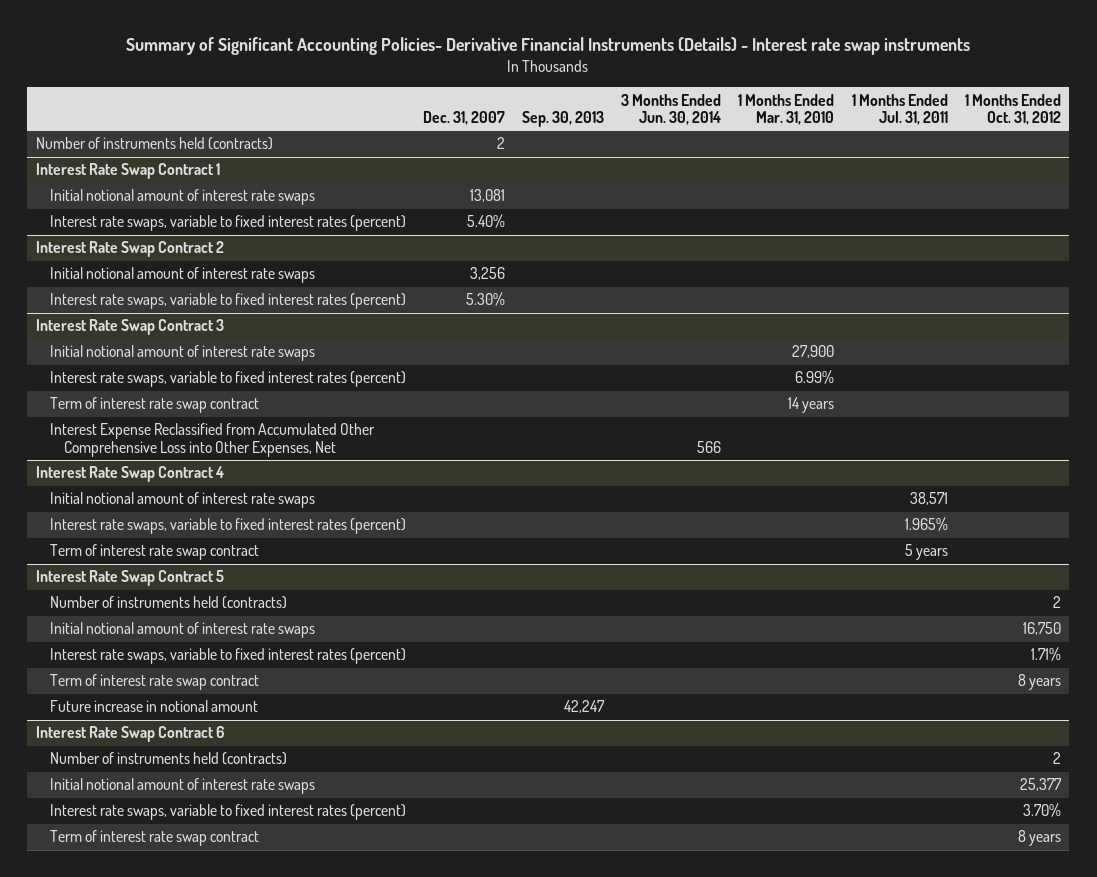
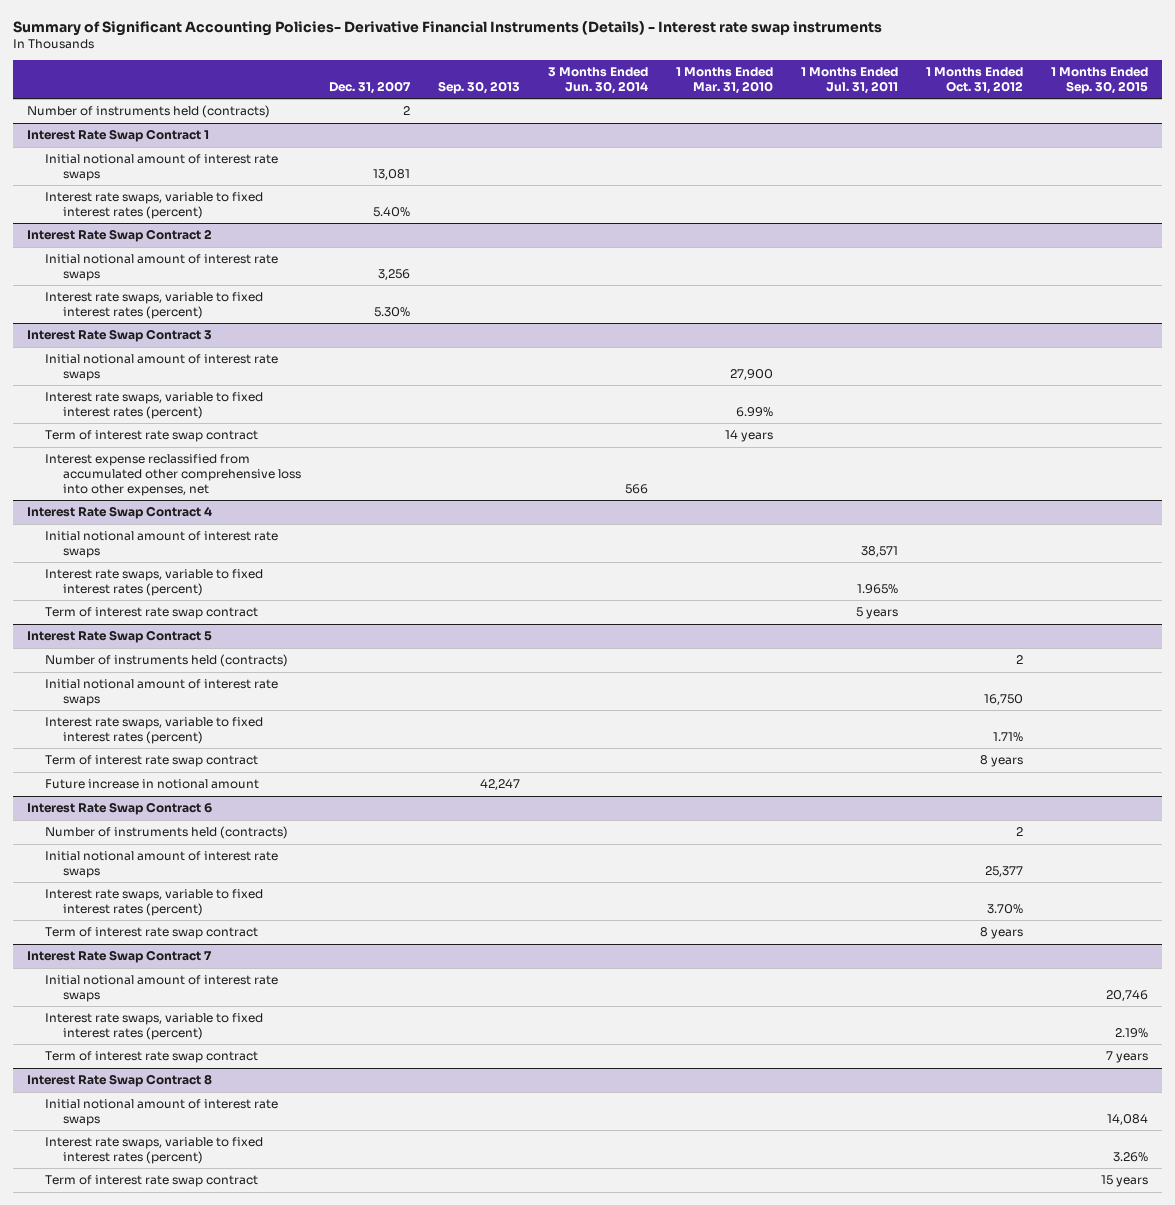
none -> [1050,67,1148,95] 1 Months Ended Sep. 30, 2015
[49,423,375,458] Interest Expense Reclassified from Accumulated Other Comprehensive Loss into Other Expenses, Net -> [44,454,301,496] Interest expense reclassified from accumulated other comprehensive loss into other expenses, net
none -> [26,950,212,964] Interest Rate Swap Contract 7
none -> [44,975,278,1002] Initial notional amount of interest rate swaps
none -> [44,1013,263,1040] Interest rate swaps, variable to fixed interest rates (percent)
none -> [44,1051,258,1064] Term of interest rate swap contract
none -> [26,1074,212,1088] Interest Rate Swap Contract 8
none -> [44,1099,278,1126] Initial notional amount of interest rate swaps
none -> [44,1137,263,1164] Interest rate swaps, variable to fixed interest rates (percent)
none -> [44,1175,258,1188] Term of interest rate swap contract

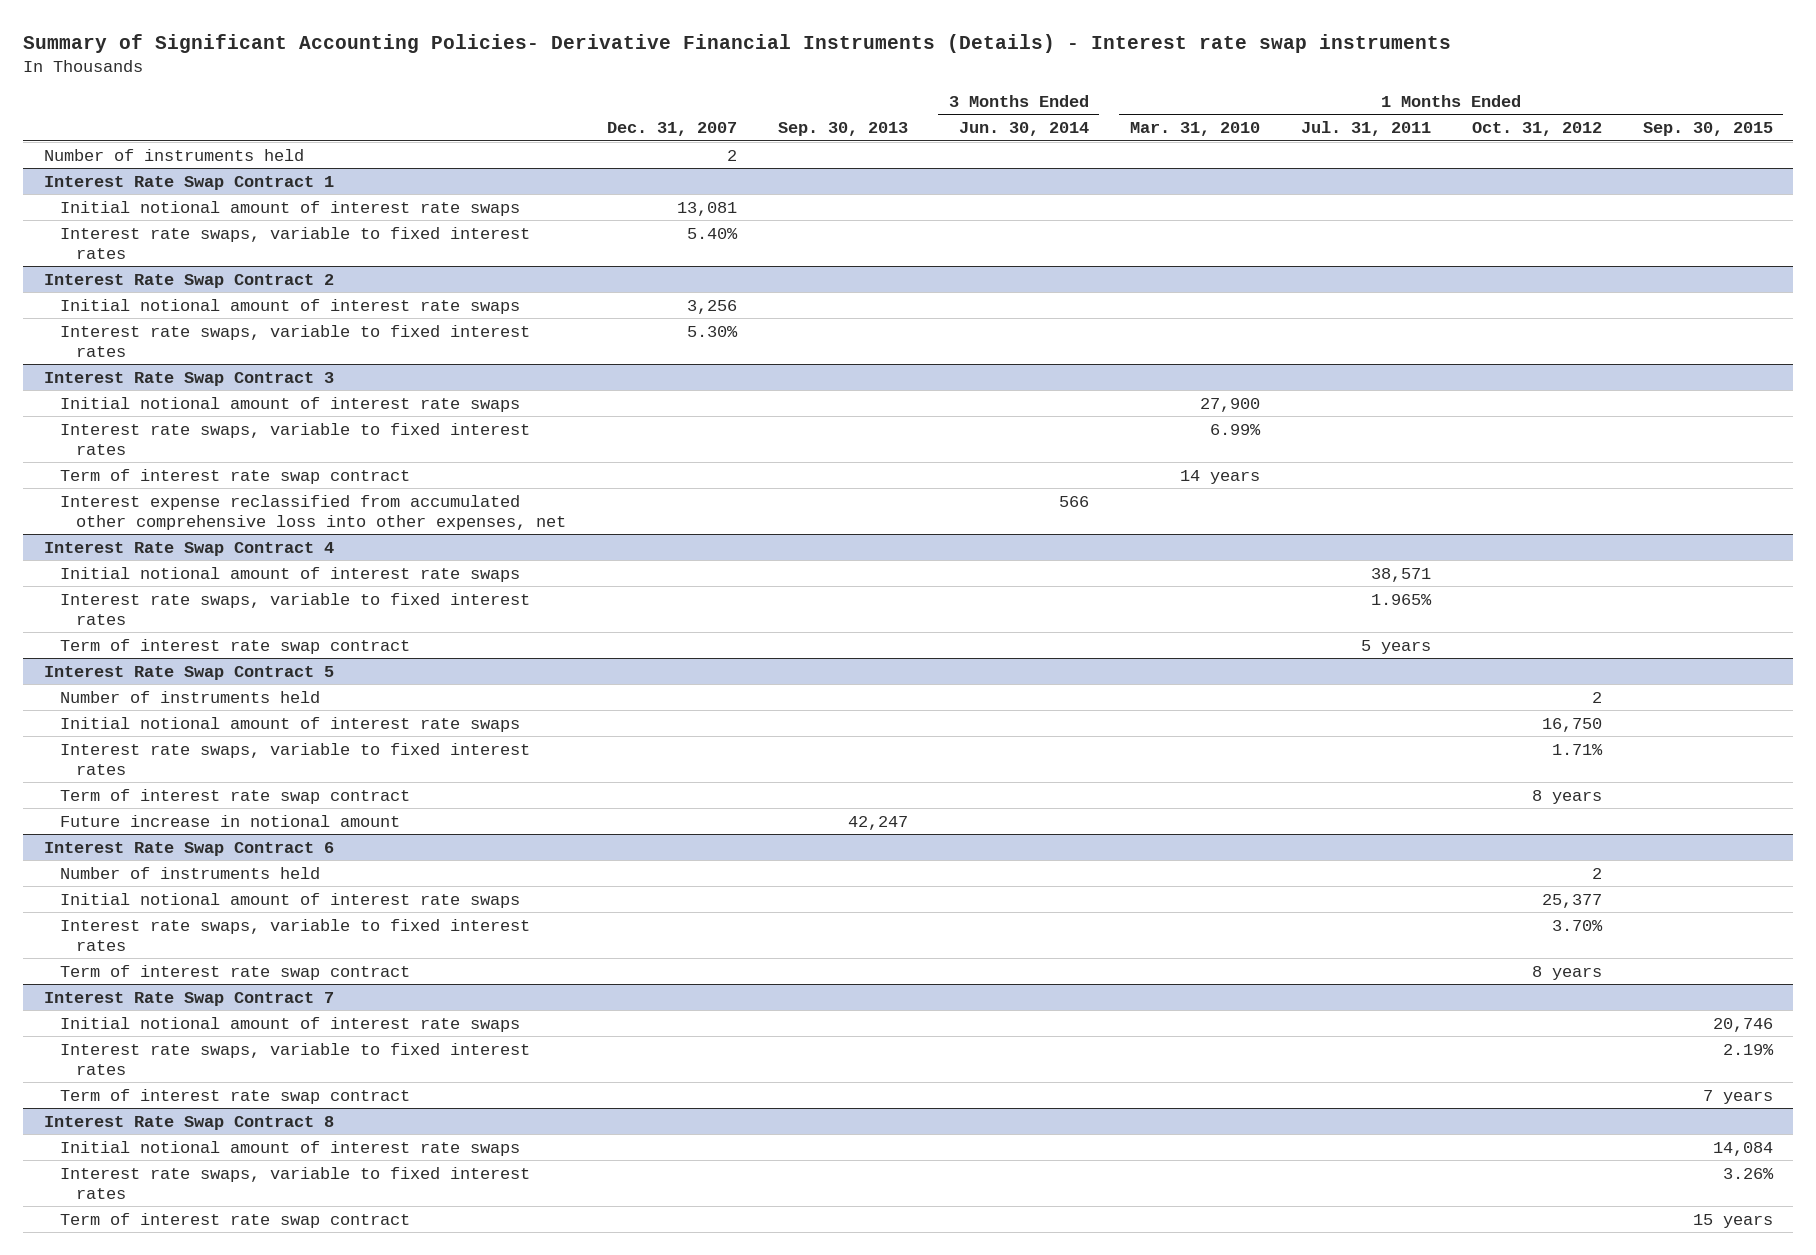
[26,105,270,119] Number of instruments held (contracts) -> [43,148,304,161] Number of instruments held
[44,192,263,219] Interest rate swaps, variable to fixed interest rates (percent) -> [59,226,530,259] Interest rate swaps, variable to fixed interest rates
[44,292,263,319] Interest rate swaps, variable to fixed interest rates (percent) -> [59,324,530,357] Interest rate swaps, variable to fixed interest rates
[44,392,263,419] Interest rate swaps, variable to fixed interest rates (percent) -> [59,422,530,455] Interest rate swaps, variable to fixed interest rates
[44,569,263,596] Interest rate swaps, variable to fixed interest rates (percent) -> [59,592,530,625] Interest rate swaps, variable to fixed interest rates
[44,654,288,668] Number of instruments held (contracts) -> [59,690,320,703] Number of instruments held
[44,717,263,744] Interest rate swaps, variable to fixed interest rates (percent) -> [59,742,530,775] Interest rate swaps, variable to fixed interest rates
[44,826,288,840] Number of instruments held (contracts) -> [59,866,320,879] Number of instruments held
[44,889,263,916] Interest rate swaps, variable to fixed interest rates (percent) -> [59,918,530,951] Interest rate swaps, variable to fixed interest rates
[44,1013,263,1040] Interest rate swaps, variable to fixed interest rates (percent) -> [59,1042,530,1075] Interest rate swaps, variable to fixed interest rates
[44,1137,263,1164] Interest rate swaps, variable to fixed interest rates (percent) -> [59,1166,530,1199] Interest rate swaps, variable to fixed interest rates

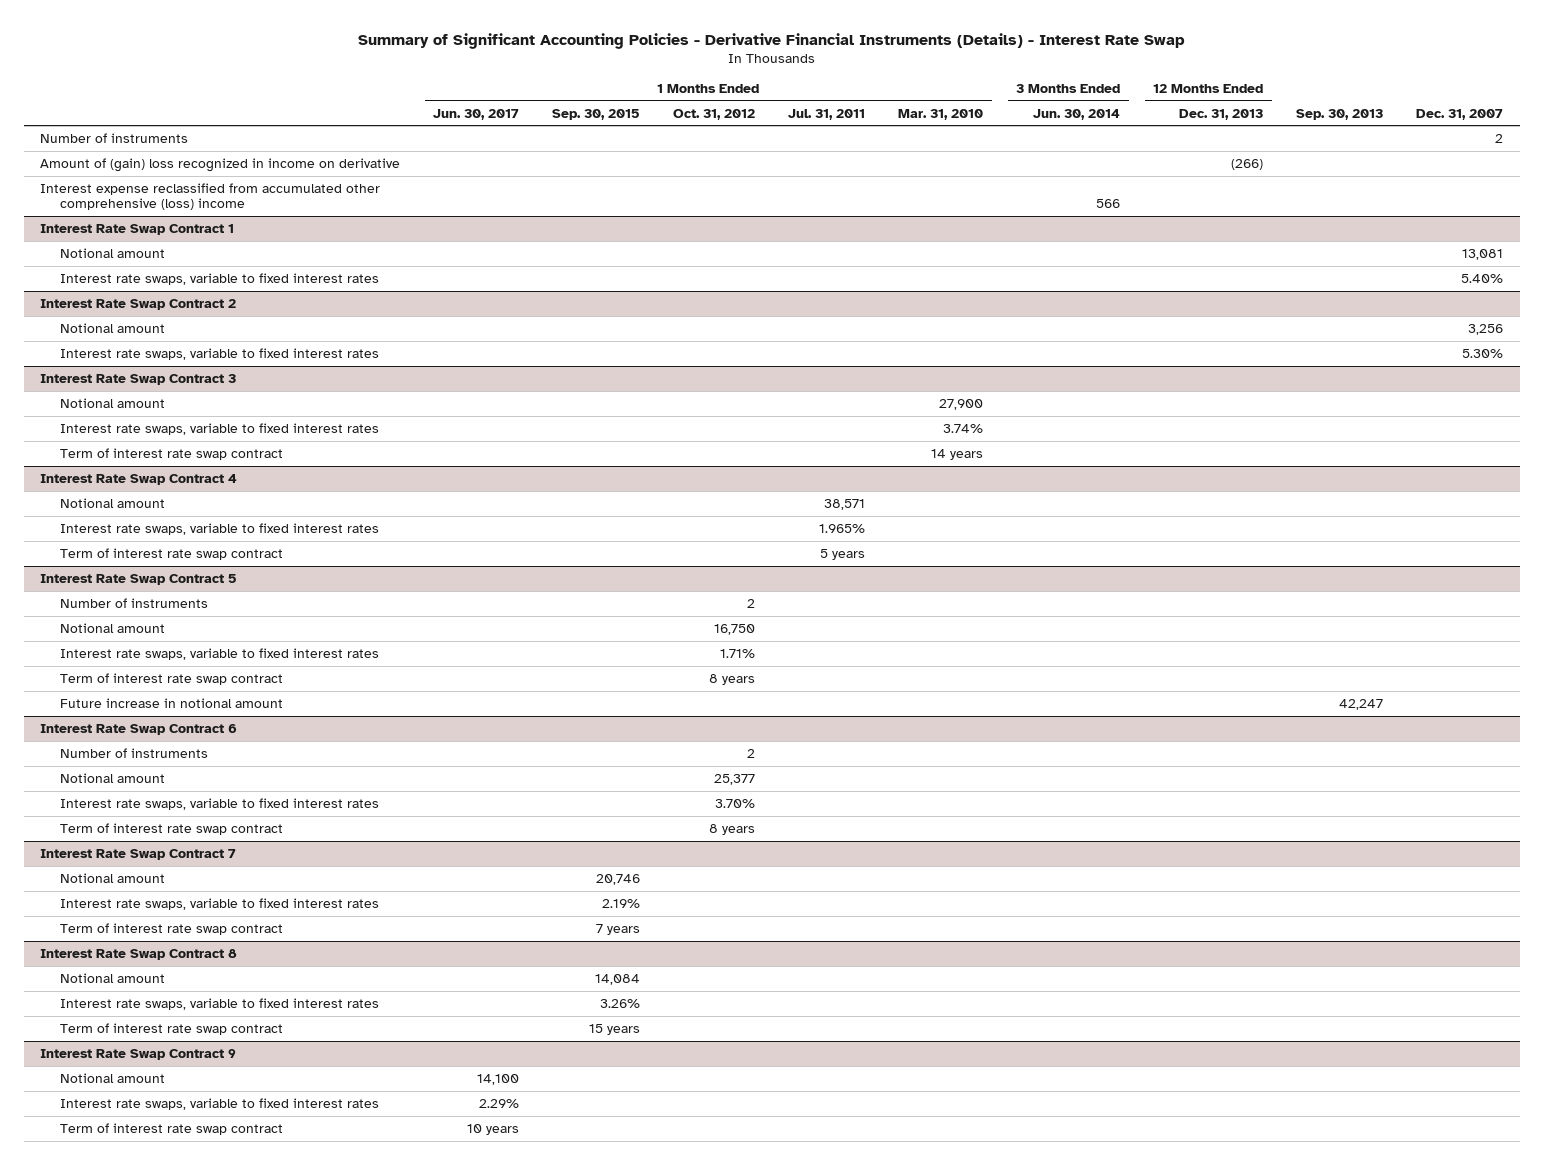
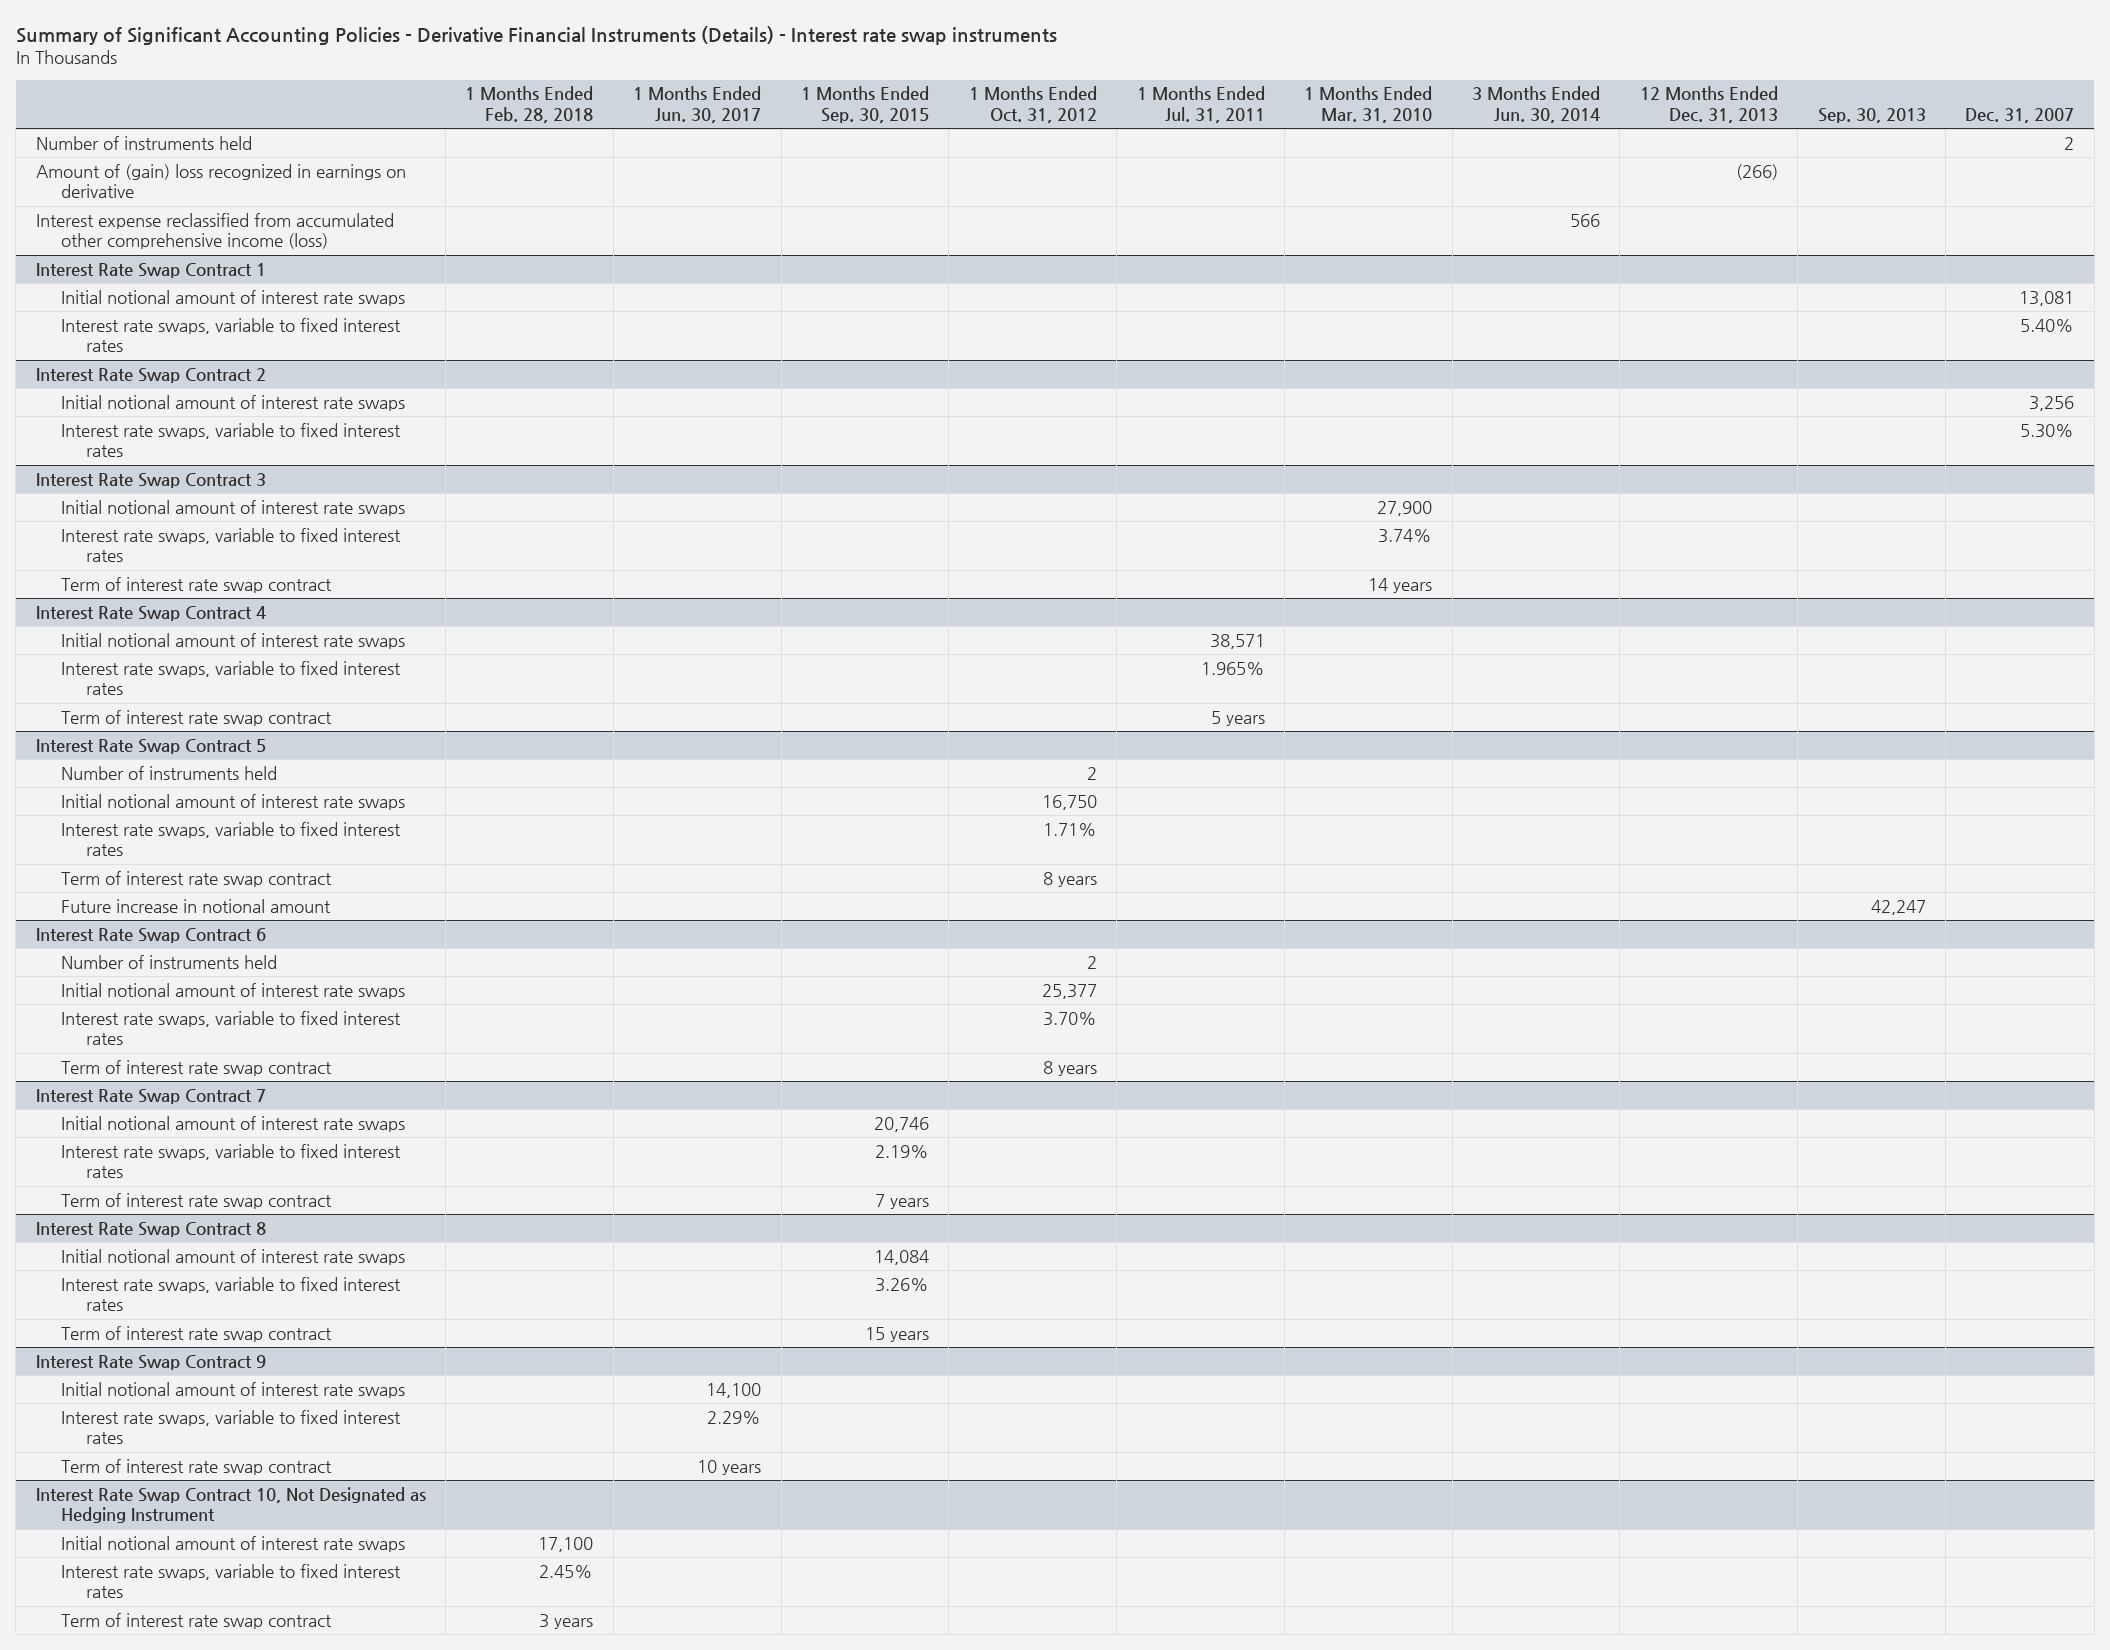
[357,32,1185,49] Summary of Significant Accounting Policies - Derivative Financial Instruments (Details) - Interest Rate Swap -> [15,26,1057,46] Summary of Significant Accounting Policies - Derivative Financial Instruments (Details) - Interest rate swap instruments
none -> [465,86,594,124] 1 Months Ended Feb. 28, 2018
[40,132,189,143] Number of instruments -> [35,135,252,150] Number of instruments held
[40,157,401,172] Amount of (gain) loss recognized in income on derivative -> [35,163,406,199] Amount of (gain) loss recognized in earnings on derivative
[40,182,381,211] Interest expense reclassified from accumulated other comprehensive (loss) income -> [35,212,394,250] Interest expense reclassified from accumulated other comprehensive income (loss)
[60,247,166,258] Notional amount -> [60,289,405,306] Initial notional amount of interest rate swaps
[60,322,166,333] Notional amount -> [60,394,405,411] Initial notional amount of interest rate swaps
[60,397,166,408] Notional amount -> [60,499,405,516] Initial notional amount of interest rate swaps
[60,497,166,508] Notional amount -> [60,632,405,649] Initial notional amount of interest rate swaps
[60,597,209,608] Number of instruments -> [60,765,277,780] Number of instruments held
[60,622,166,633] Notional amount -> [60,793,405,810] Initial notional amount of interest rate swaps
[60,747,209,758] Number of instruments -> [60,954,277,969] Number of instruments held
[60,772,166,783] Notional amount -> [60,982,405,999] Initial notional amount of interest rate swaps
[60,872,166,883] Notional amount -> [60,1115,405,1132] Initial notional amount of interest rate swaps
[60,972,166,983] Notional amount -> [60,1248,405,1265] Initial notional amount of interest rate swaps
[60,1072,166,1083] Notional amount -> [60,1381,405,1398] Initial notional amount of interest rate swaps
none -> [35,1486,426,1524] Interest Rate Swap Contract 10, Not Designated as Hedging Instrument
none -> [60,1535,405,1552] Initial notional amount of interest rate swaps
none -> [60,1563,401,1599] Interest rate swaps, variable to fixed interest rates
none -> [60,1612,332,1629] Term of interest rate swap contract

